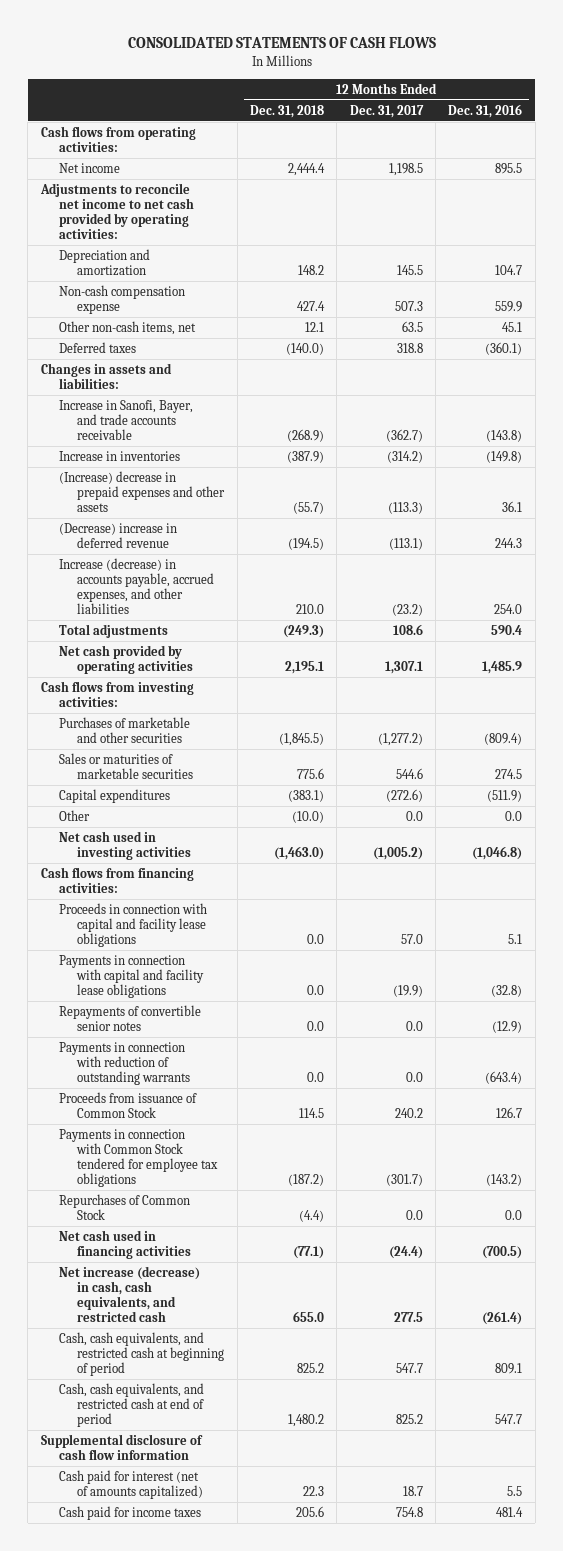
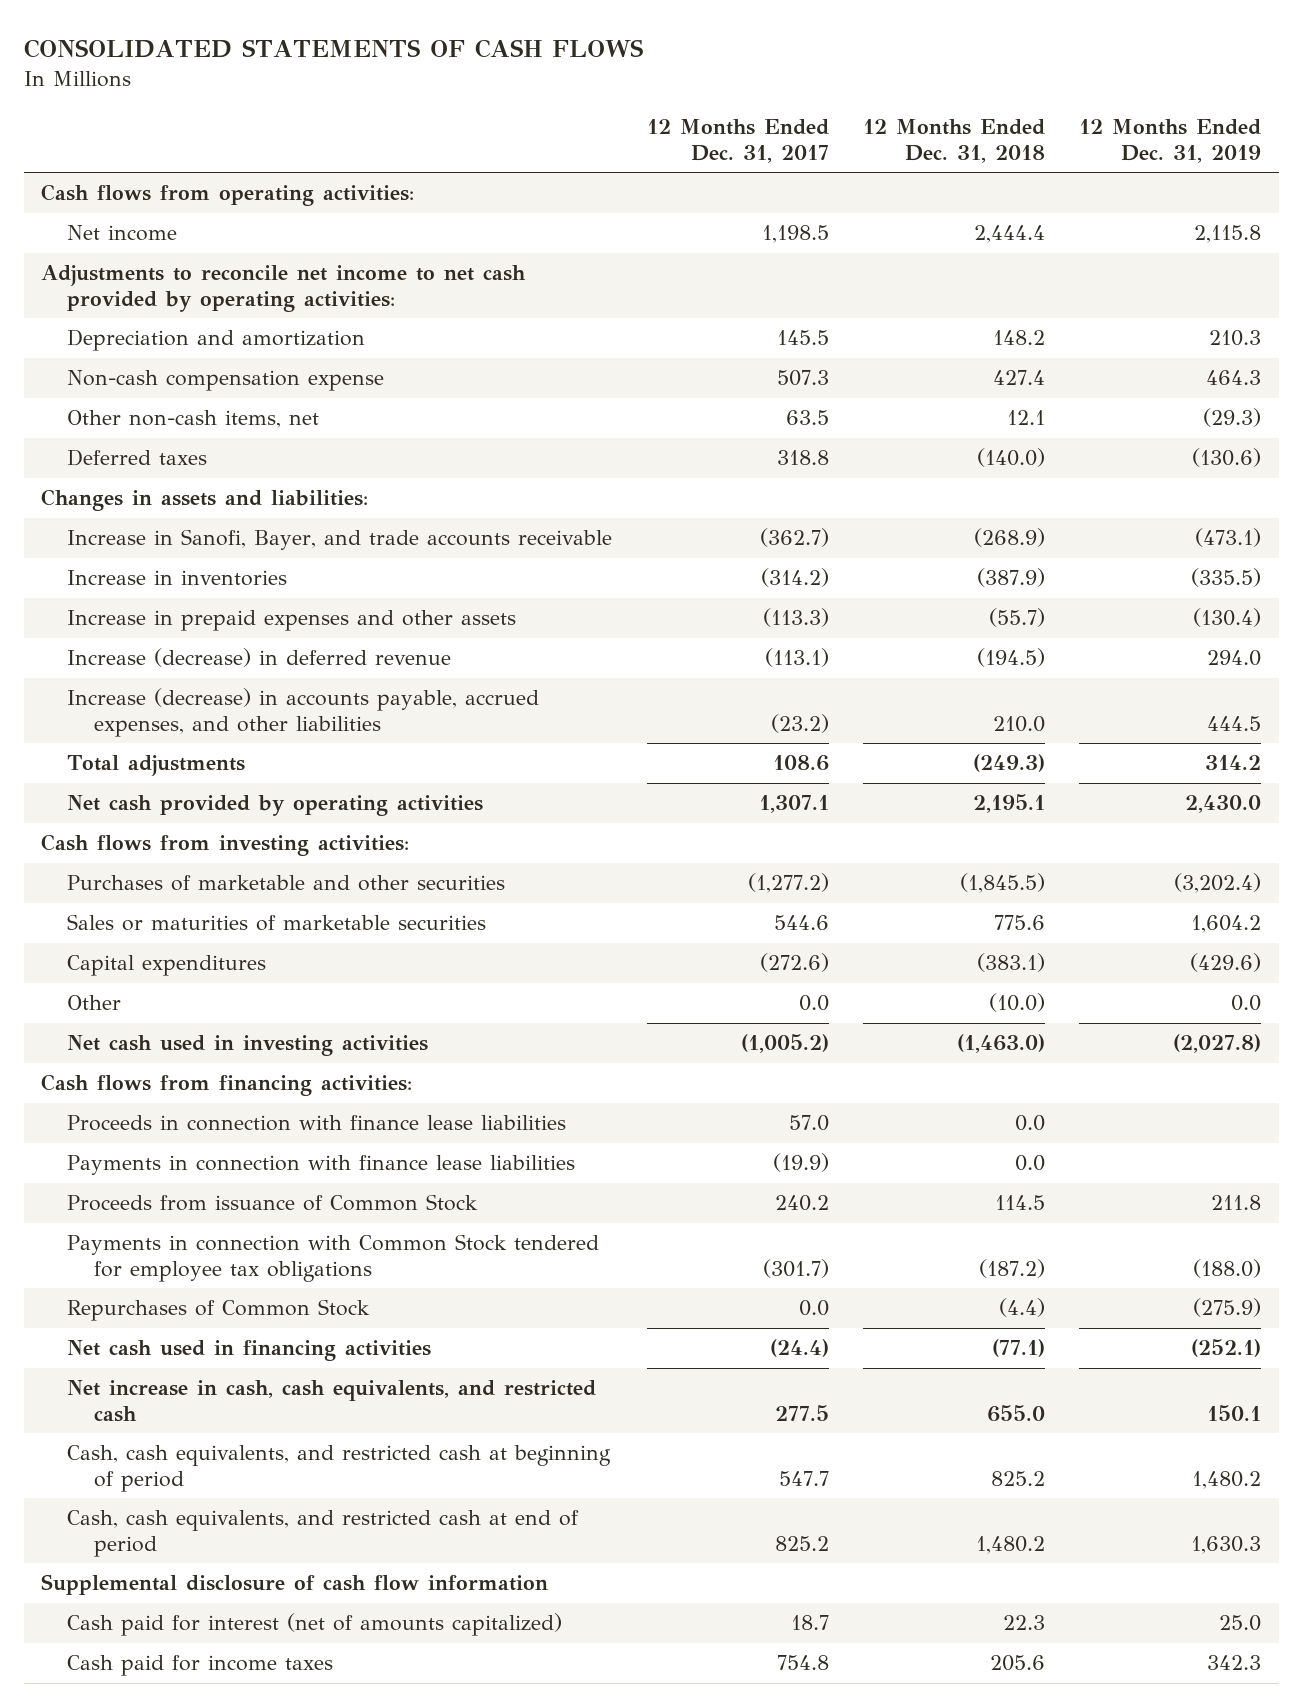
[448,103,523,118] Dec. 31, 2016 -> none
none -> [1079,119,1262,163] 12 Months Ended Dec. 31, 2019
[59,470,226,513] (Increase) decrease in prepaid expenses and other assets -> [67,610,517,632] Increase in prepaid expenses and other assets
[59,522,178,548] (Decrease) increase in deferred revenue -> [67,648,452,668] Increase (decrease) in deferred revenue
[59,902,208,948] Proceeds in connection with capital and facility lease obligations -> none
[59,1004,202,1031] Repayments of convertible senior notes -> none
[59,1041,191,1086] Payments in connection with reduction of outstanding warrants -> none
none -> [67,1115,567,1132] Proceeds in connection with finance lease liabilities
[59,954,205,999] Payments in connection with capital and facility lease obligations -> [67,1155,576,1176] Payments in connection with finance lease liabilities
[59,1265,201,1323] Net increase (decrease) in cash, cash equivalents, and restricted cash -> [67,1380,597,1422] Net increase in cash, cash equivalents, and restricted cash

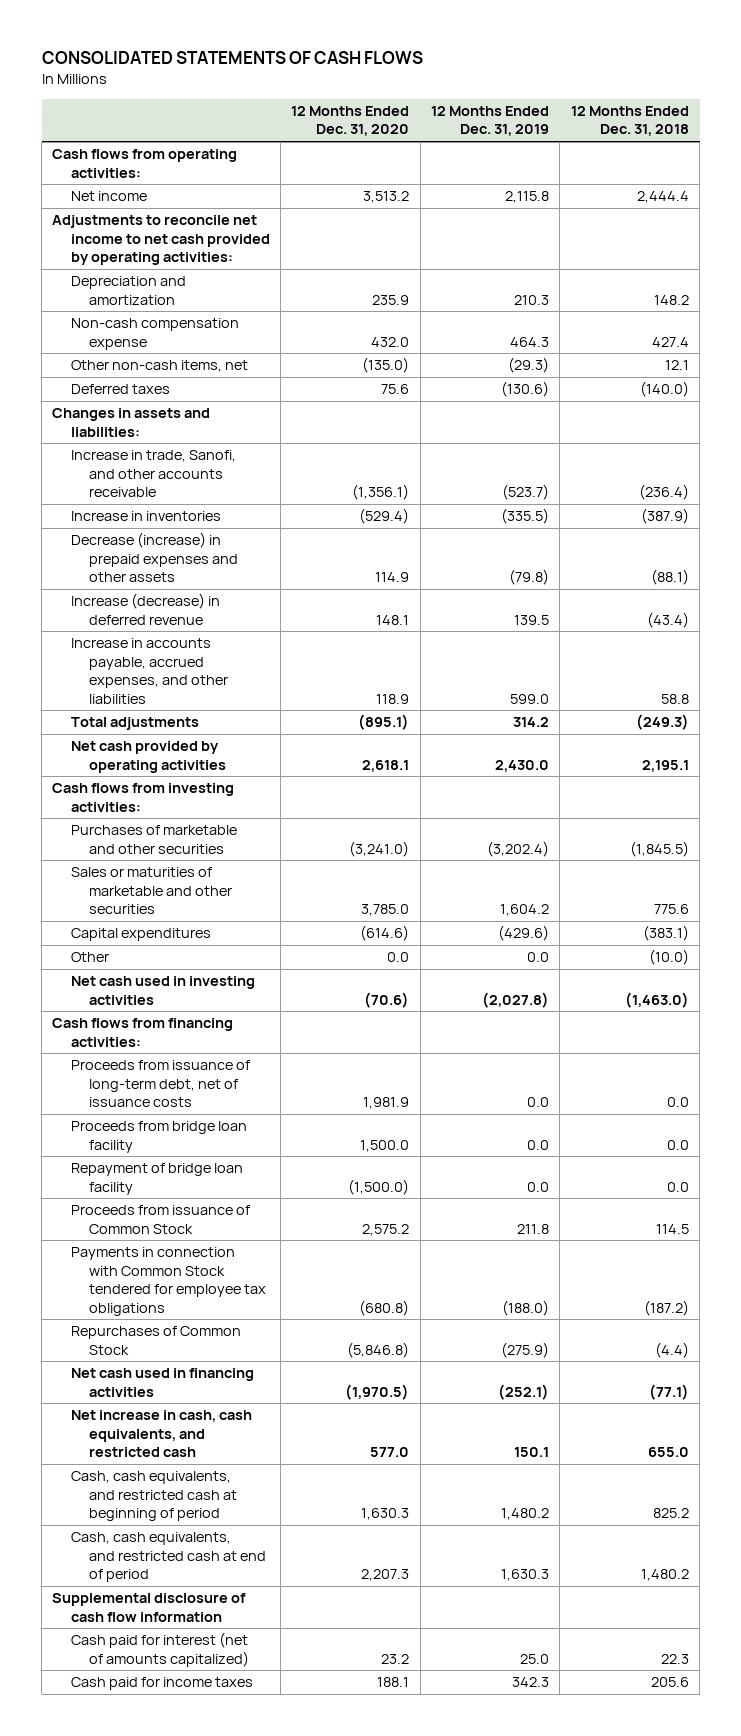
[646,119,829,163] 12 Months Ended Dec. 31, 2017 -> none
none -> [291,105,410,137] 12 Months Ended Dec. 31, 2020
[67,529,613,551] Increase in Sanofi, Bayer, and trade accounts receivable -> [70,450,236,498] Increase in trade, Sanofi, and other accounts receivable
[974,528,1046,548] (268.9) -> [638,484,689,501] (236.4)
[1195,528,1262,548] (473.1) -> [502,484,550,501] (523.7)
[67,610,517,632] Increase in prepaid expenses and other assets -> [70,532,238,583] Decrease (increase) in prepaid expenses and other assets
[989,608,1046,628] (55.7) -> [650,569,689,586] (88.1)
[1193,608,1262,628] (130.4) -> [509,569,550,586] (79.8)
[977,648,1046,668] (194.5) -> [646,611,689,628] (43.4)
[1207,650,1262,667] 294.0 -> [514,614,550,625] 139.5
[67,688,540,737] Increase (decrease) in accounts payable, accrued expenses, and other liabilities -> [70,638,228,704] Increase in accounts payable, accrued expenses, and other liabilities
[993,715,1046,732] 210.0 -> [660,693,689,704] 58.8
[1207,715,1262,731] 444.5 -> [510,693,550,704] 599.0
[67,914,487,932] Sales or maturities of marketable securities -> [70,867,232,915] Sales or maturities of marketable and other securities
[67,1115,567,1132] Proceeds in connection with finance lease liabilities -> none
[67,1155,576,1176] Payments in connection with finance lease liabilities -> none
none -> [70,1060,250,1108] Proceeds from issuance of long-term debt, net of issuance costs
none -> [70,1121,247,1153] Proceeds from bridge loan facility
none -> [70,1163,243,1195] Repayment of bridge loan facility

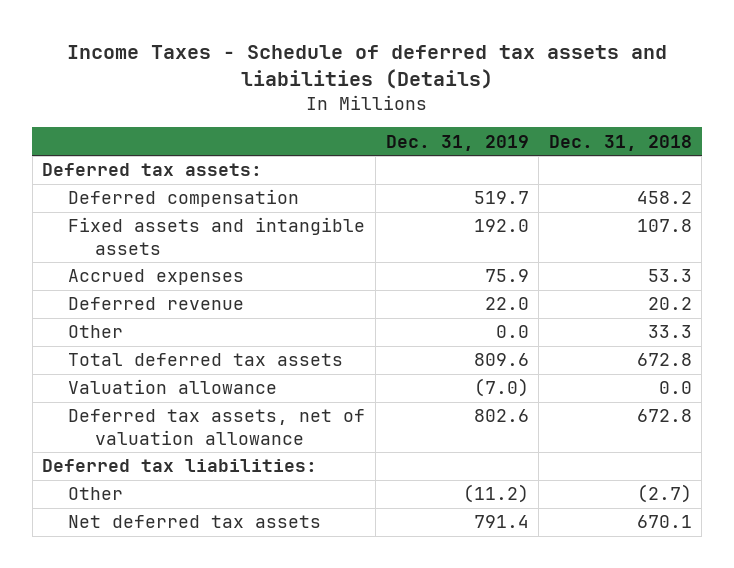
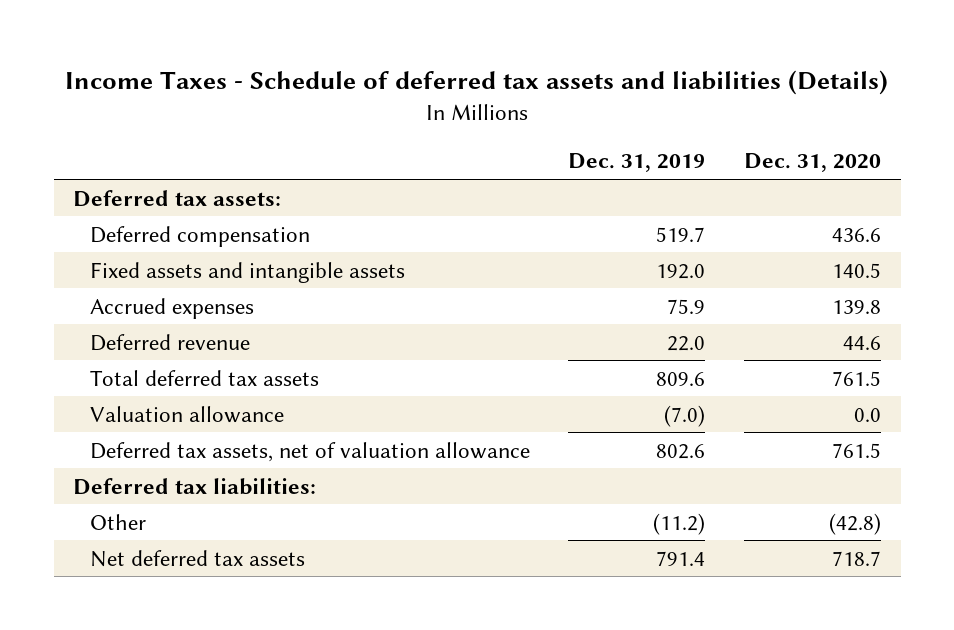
[548,134,692,151] Dec. 31, 2018 -> none
none -> [744,153,882,173] Dec. 31, 2020
[68,325,124,339] Other -> none

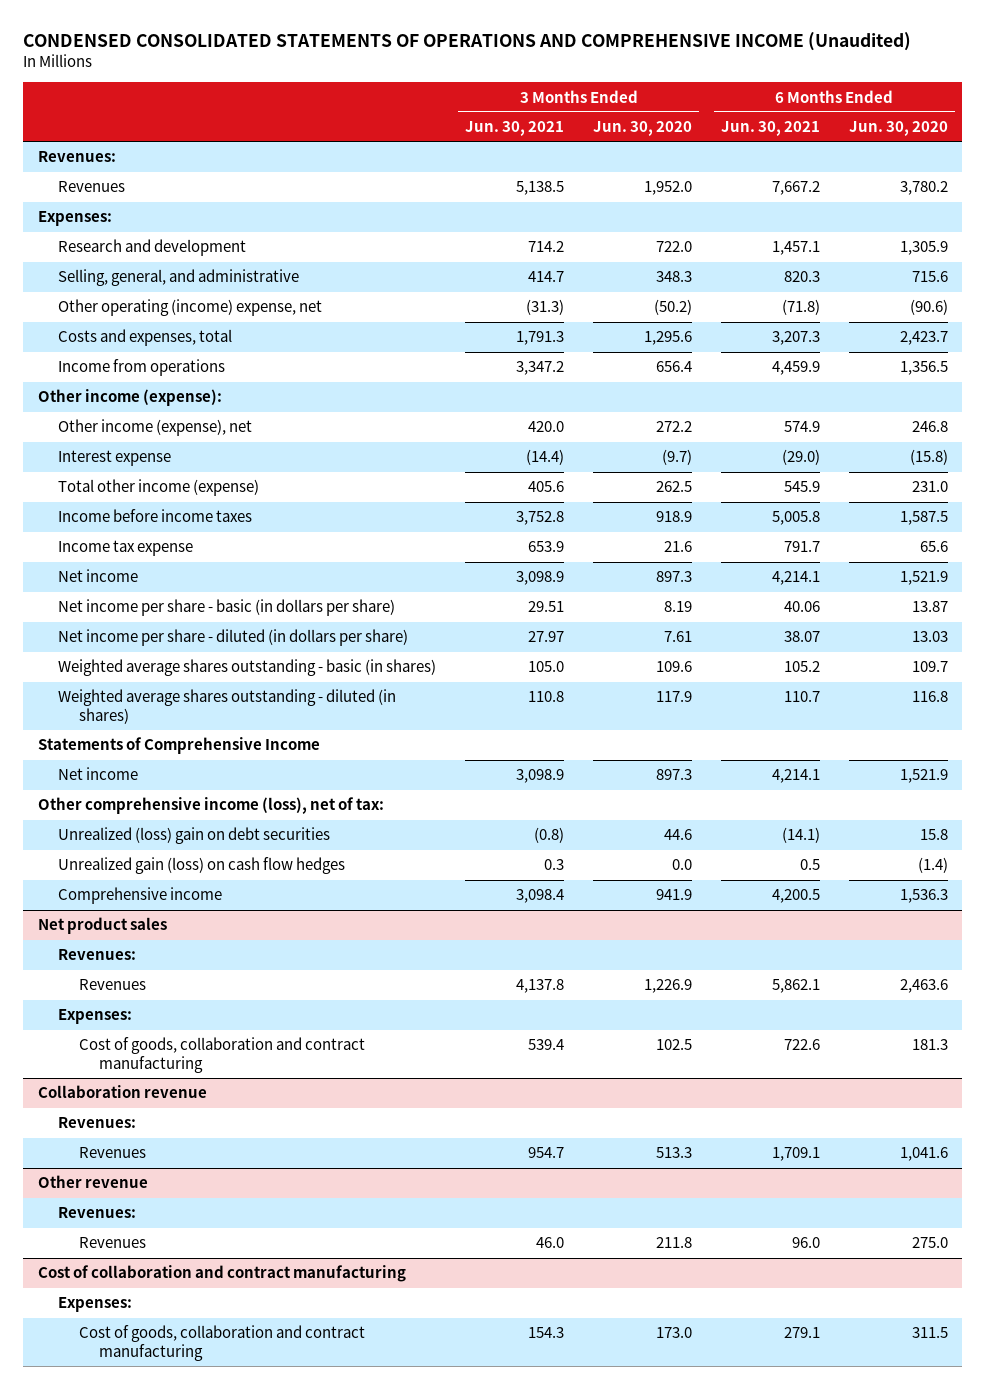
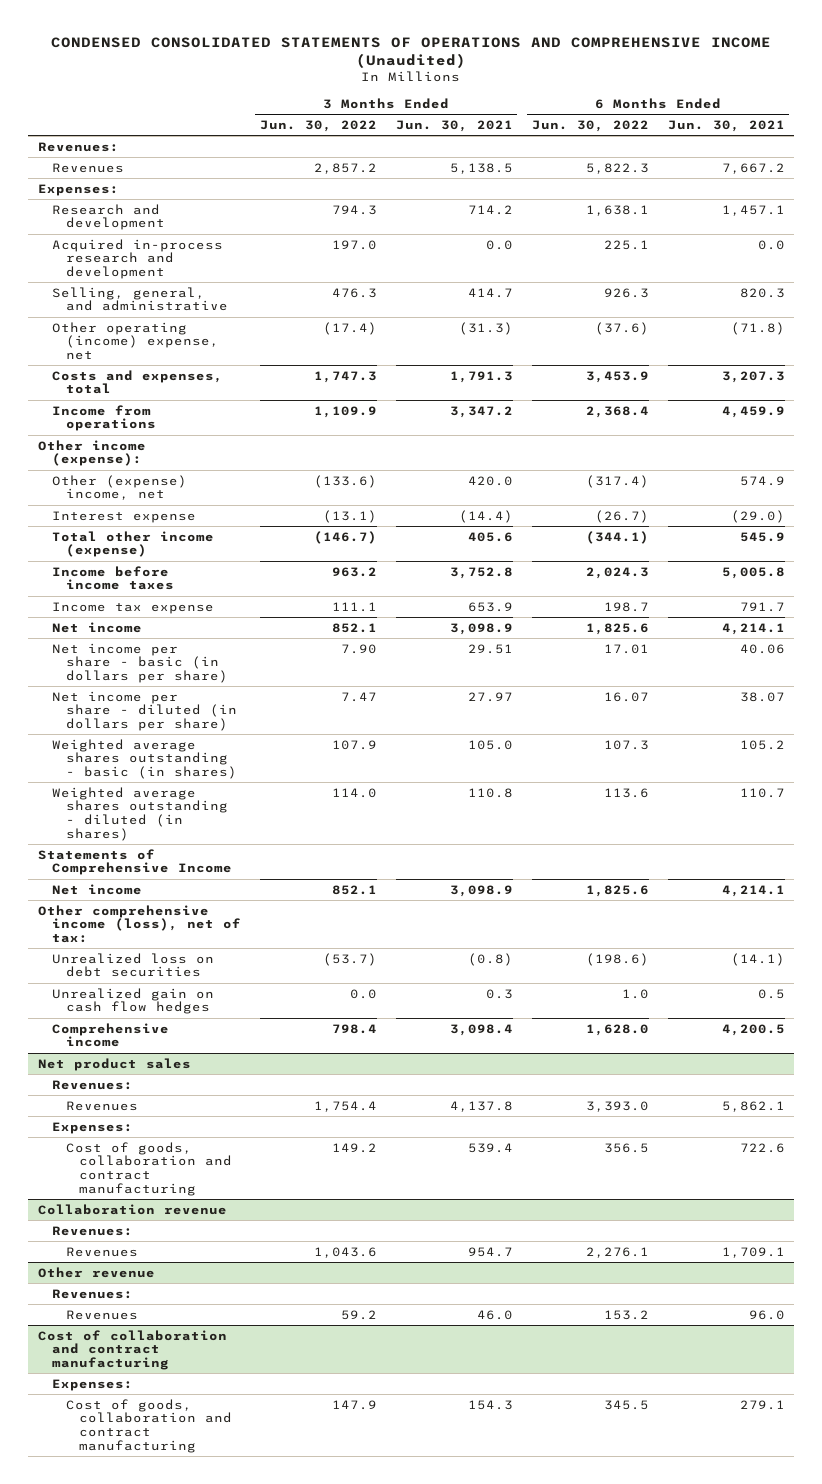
[592,121,692,137] Jun. 30, 2020 -> none
[848,121,948,137] Jun. 30, 2020 -> none
none -> [259,119,377,132] Jun. 30, 2022
none -> [531,119,649,132] Jun. 30, 2022
none -> [51,238,223,280] Acquired in-process research and development
[58,419,253,437] Other income (expense), net -> [51,474,187,501] Other (expense) income, net
[58,827,331,845] Unrealized (loss) gain on debt securities -> [51,952,214,978] Unrealized loss on debt securities
[58,857,346,875] Unrealized gain (loss) on cash flow hedges -> [51,987,214,1015] Unrealized gain on cash flow hedges

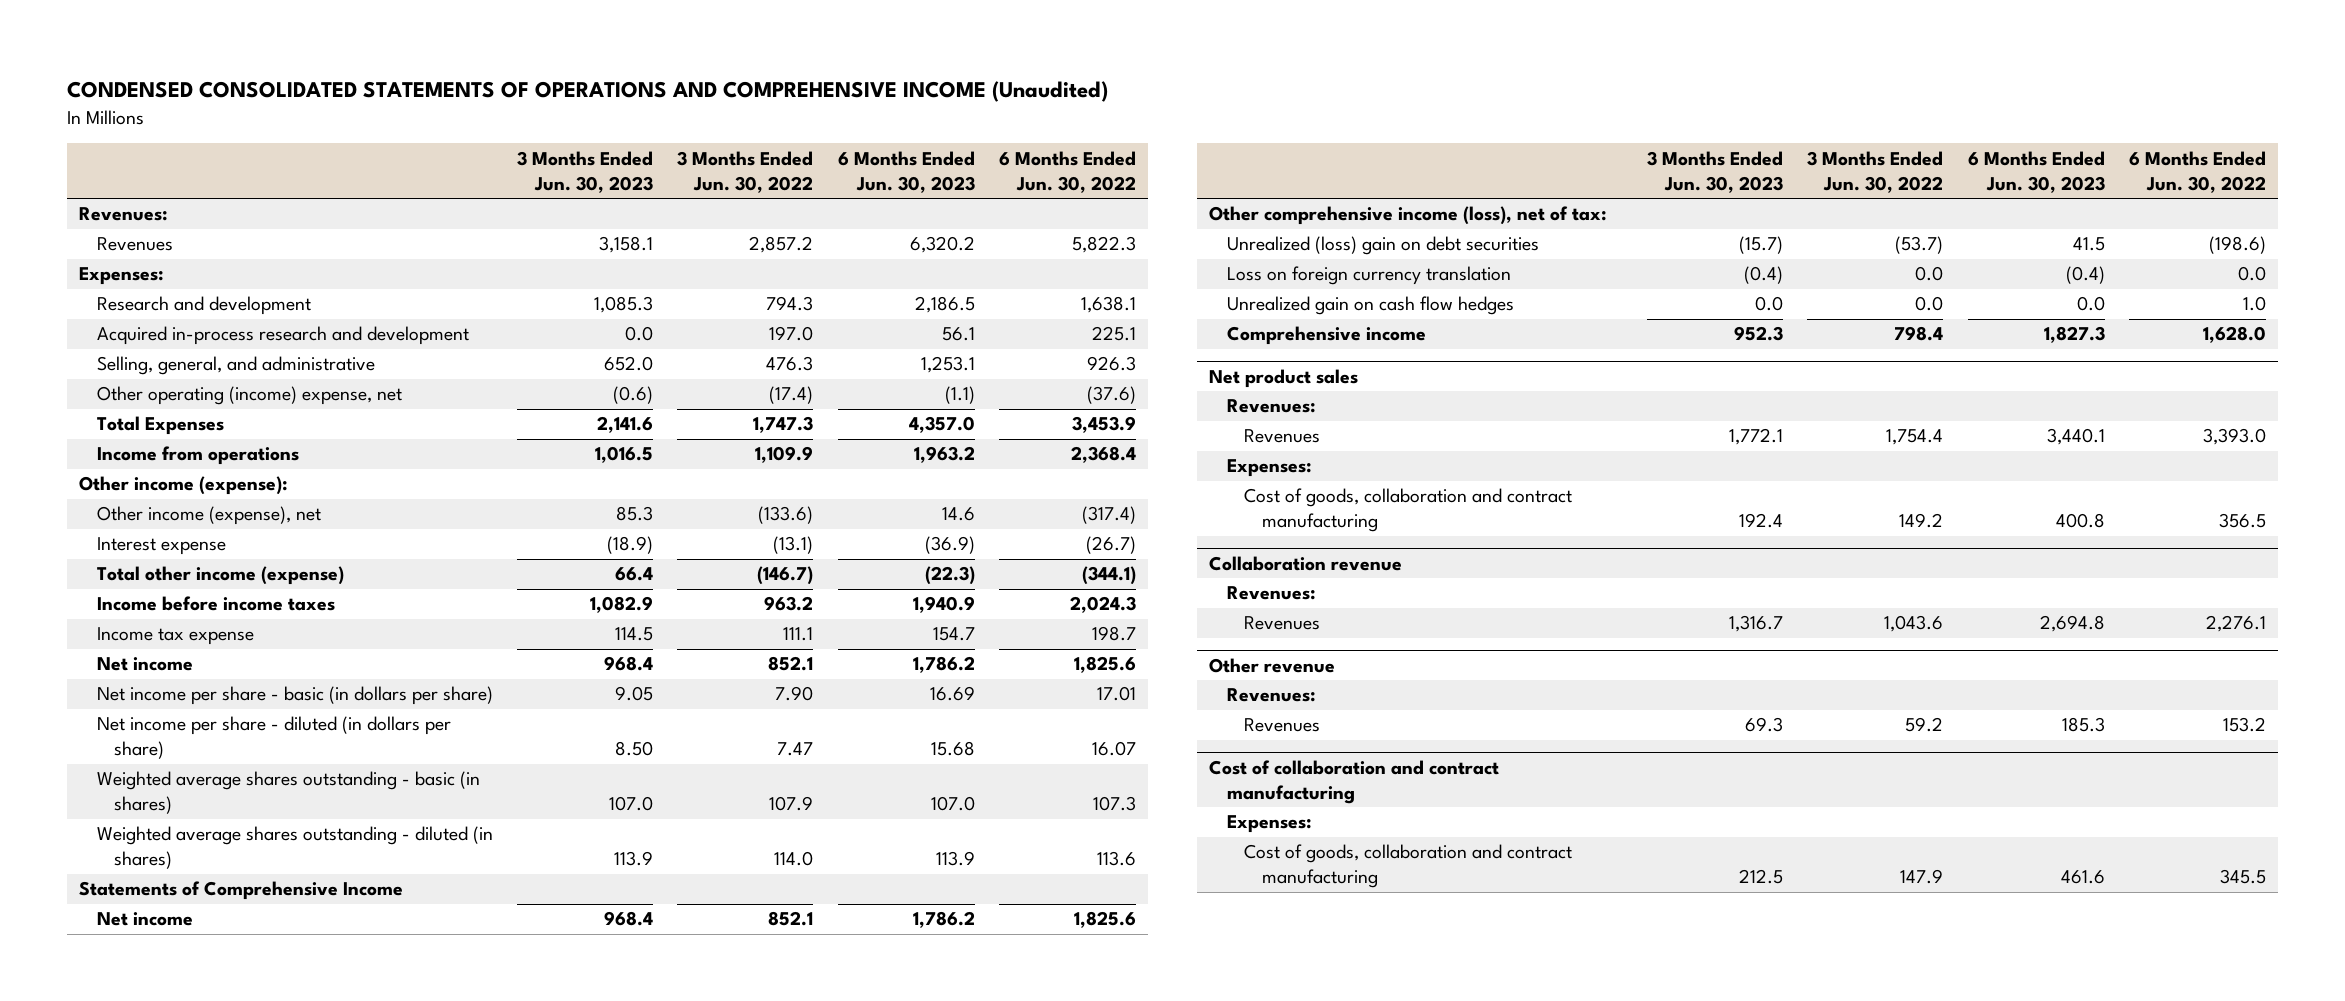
[395,119,513,132] Jun. 30, 2021 -> none
[667,119,785,132] Jun. 30, 2021 -> none
none -> [517,150,654,193] 3 Months Ended Jun. 30, 2023
none -> [837,150,975,193] 6 Months Ended Jun. 30, 2023
[51,369,223,395] Costs and expenses, total -> [96,416,224,436] Total Expenses
[51,474,187,501] Other (expense) income, net -> [96,506,321,526] Other income (expense), net
[51,952,214,978] Unrealized loss on debt securities -> [1226,236,1539,256] Unrealized (loss) gain on debt securities
none -> [1226,266,1511,286] Loss on foreign currency translation

